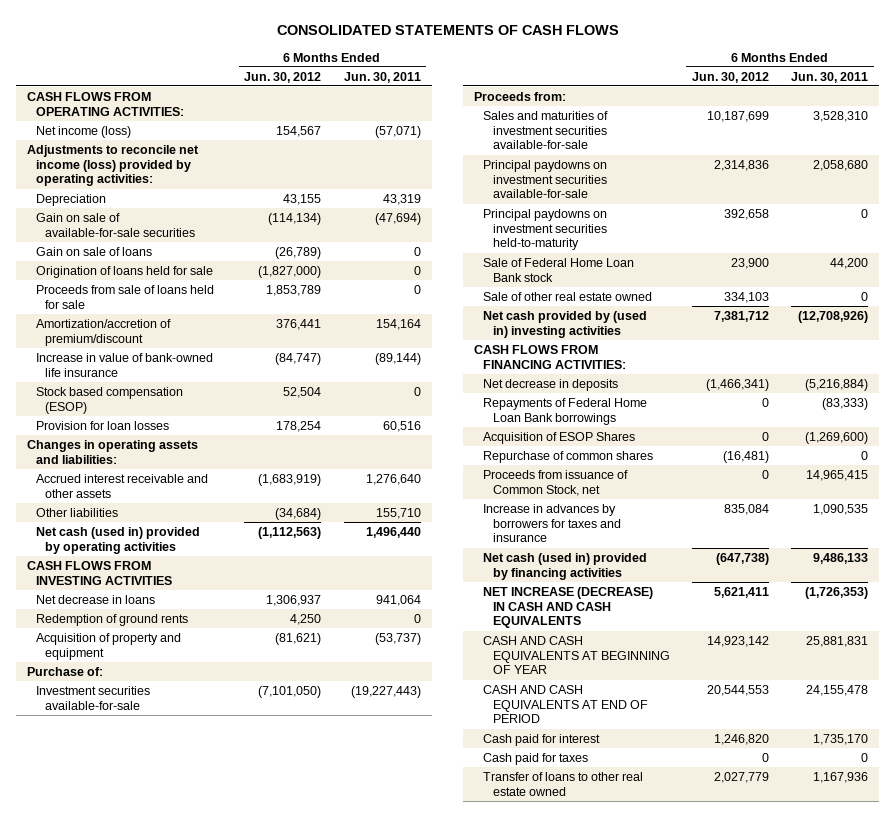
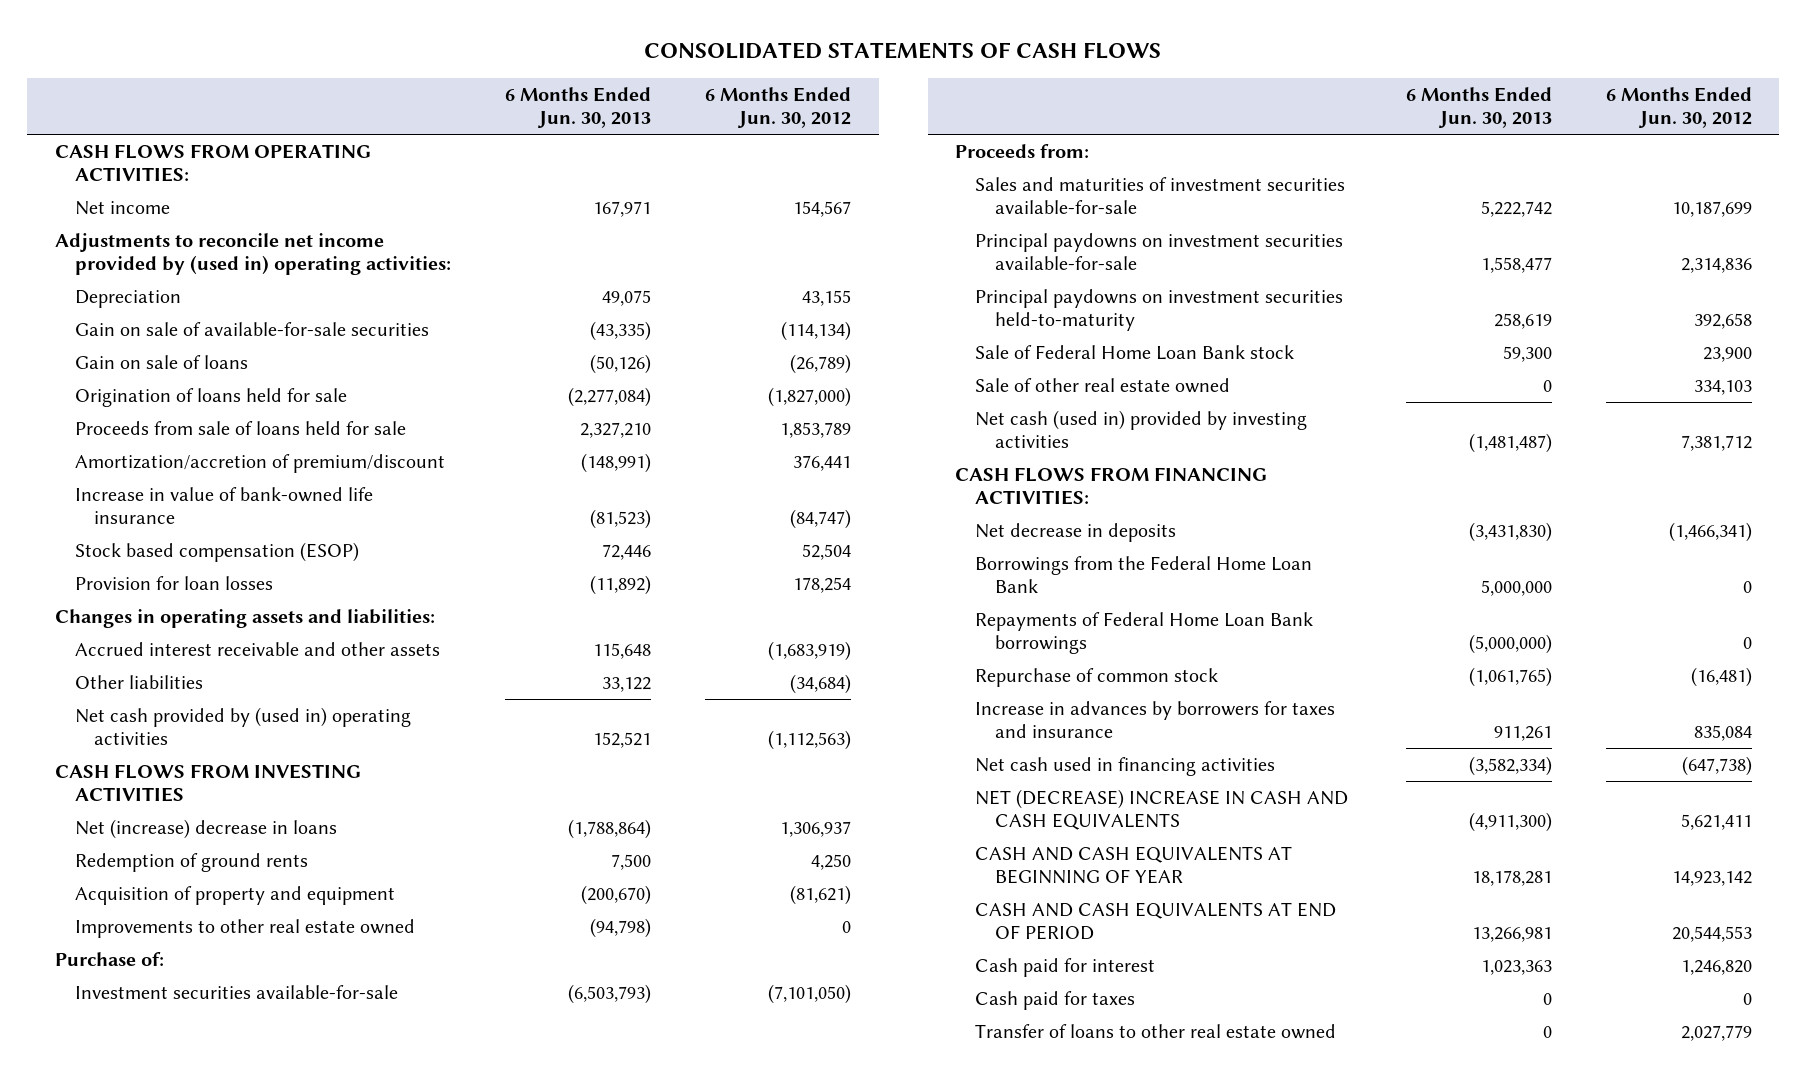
[343,71,421,83] Jun. 30, 2011 -> none
none -> [504,86,651,128] 6 Months Ended Jun. 30, 2013
[35,125,131,138] Net income (loss) -> [74,201,170,216] Net income
[26,144,199,187] Adjustments to reconcile net income (loss) provided by operating activities: -> [54,233,451,276] Adjustments to reconcile net income provided by (used in) operating activities:
[35,526,200,554] Net cash (used in) provided by operating activities -> [74,707,411,746] Net cash provided by (used in) operating activities
[35,594,155,604] Net decrease in loans -> [74,819,337,840] Net (increase) decrease in loans
none -> [74,919,415,939] Improvements to other real estate owned
[483,310,648,338] Net cash provided by (used in) investing activities -> [975,410,1308,449] Net cash (used in) provided by investing activities
none -> [975,556,1313,594] Borrowings from the Federal Home Loan Bank
[483,431,636,444] Acquisition of ESOP Shares -> none
[483,469,629,496] Proceeds from issuance of Common Stock, net -> none
[483,450,654,463] Repurchase of common shares -> [975,668,1219,688] Repurchase of common stock
[483,552,648,580] Net cash (used in) provided by financing activities -> [975,757,1276,777] Net cash used in financing activities
[483,586,654,629] NET INCREASE (DECREASE) IN CASH AND CASH EQUIVALENTS -> [975,789,1349,831] NET (DECREASE) INCREASE IN CASH AND CASH EQUIVALENTS

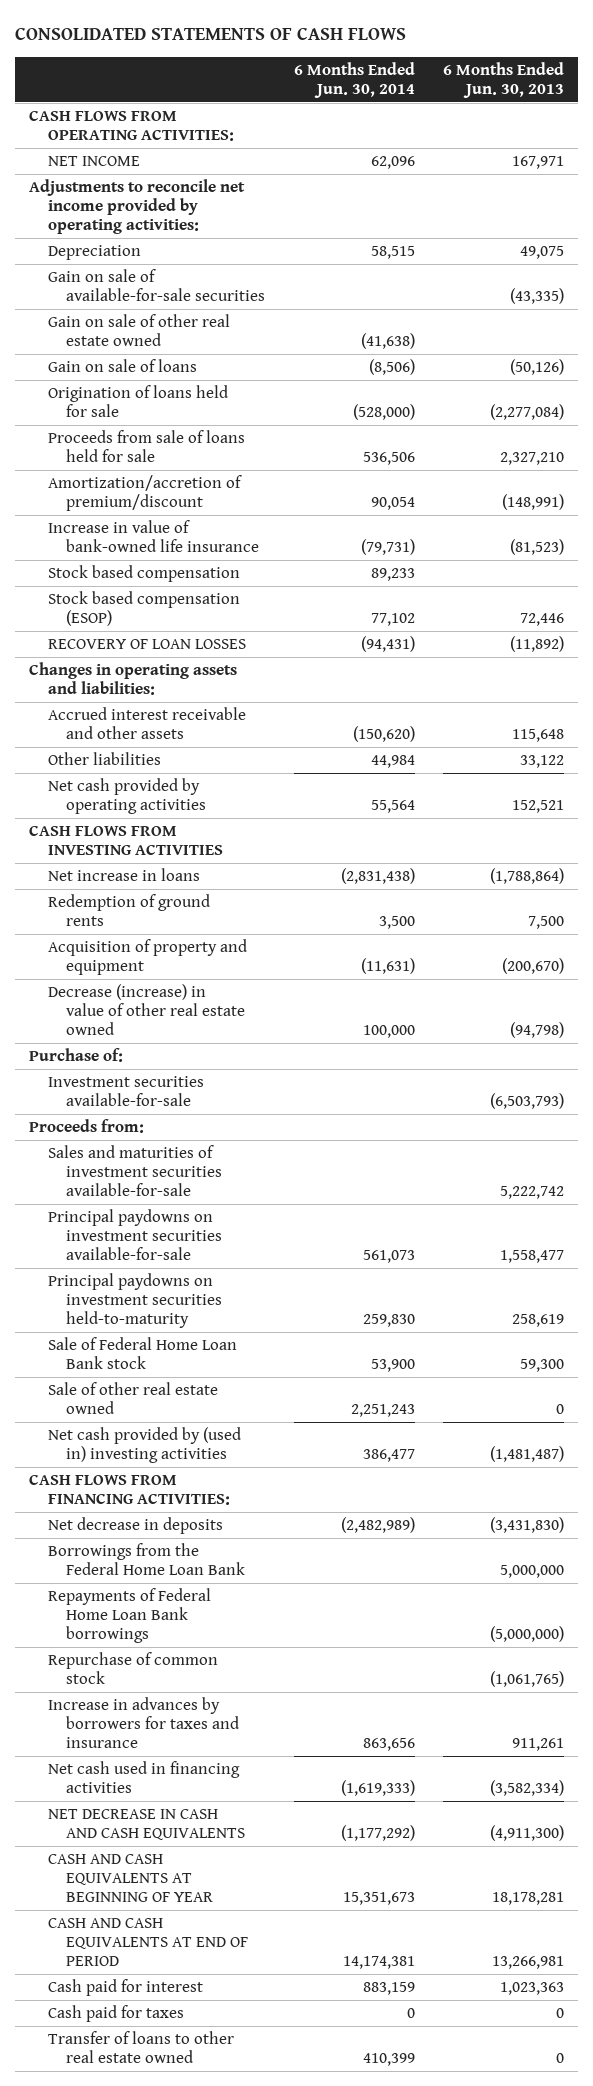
[705,86,852,128] 6 Months Ended Jun. 30, 2012 -> none
none -> [293,61,415,98] 6 Months Ended Jun. 30, 2014
[74,201,170,216] Net income -> [47,156,140,167] NET INCOME
[54,233,451,276] Adjustments to reconcile net income provided by (used in) operating activities: -> [29,179,246,234] Adjustments to reconcile net income provided by operating activities:
none -> [47,314,230,347] Gain on sale of other real estate owned
none -> [47,565,240,583] Stock based compensation
[74,576,273,591] Provision for loan losses -> [47,639,246,650] RECOVERY OF LOAN LOSSES
[74,707,411,746] Net cash provided by (used in) operating activities -> [47,778,207,815] Net cash provided by operating activities
[74,819,337,840] Net (increase) decrease in loans -> [47,868,200,882] Net increase in loans
[74,919,415,939] Improvements to other real estate owned -> [47,984,246,1035] Decrease (increase) in value of other real estate owned
[975,410,1308,449] Net cash (used in) provided by investing activities -> [47,1427,241,1464] Net cash provided by (used in) investing activities
[975,789,1349,831] NET (DECREASE) INCREASE IN CASH AND CASH EQUIVALENTS -> [47,1809,246,1841] NET DECREASE IN CASH AND CASH EQUIVALENTS

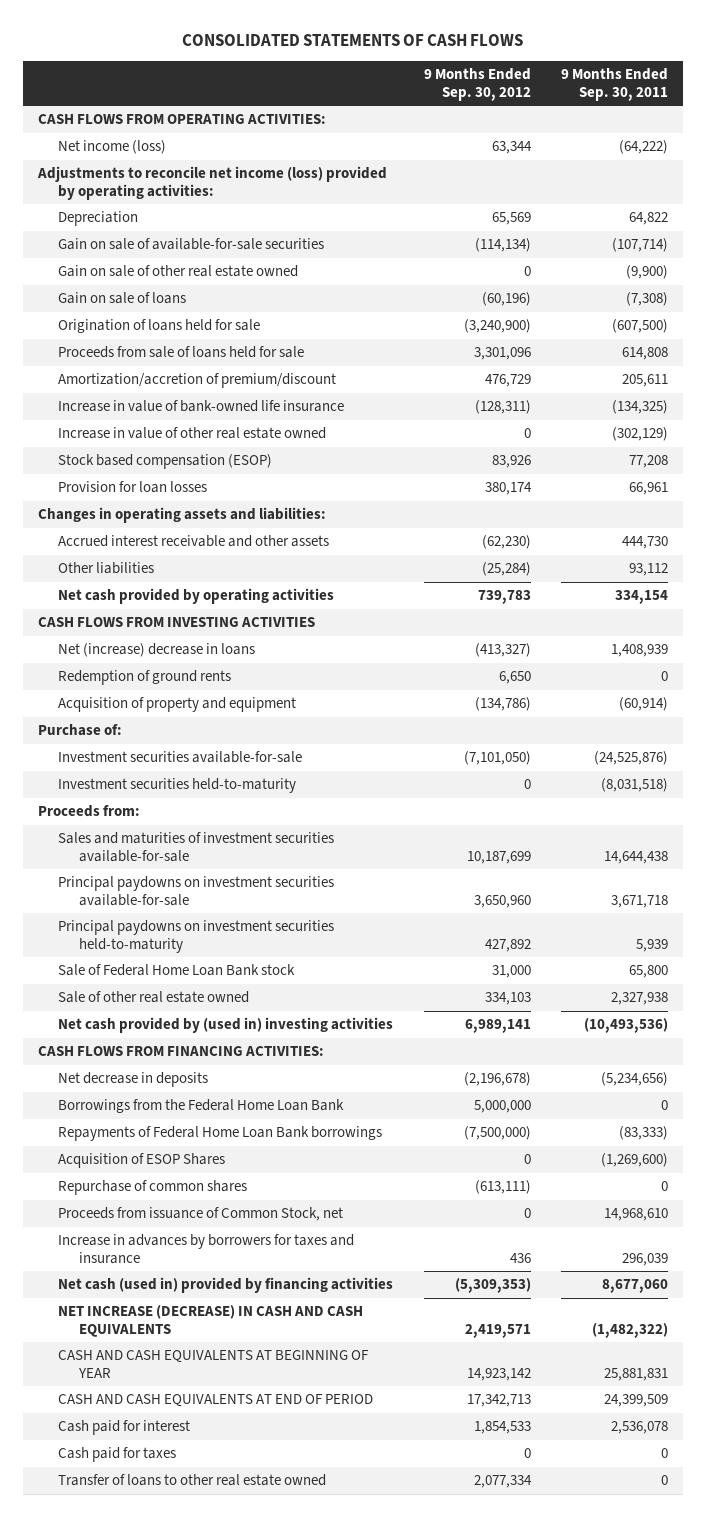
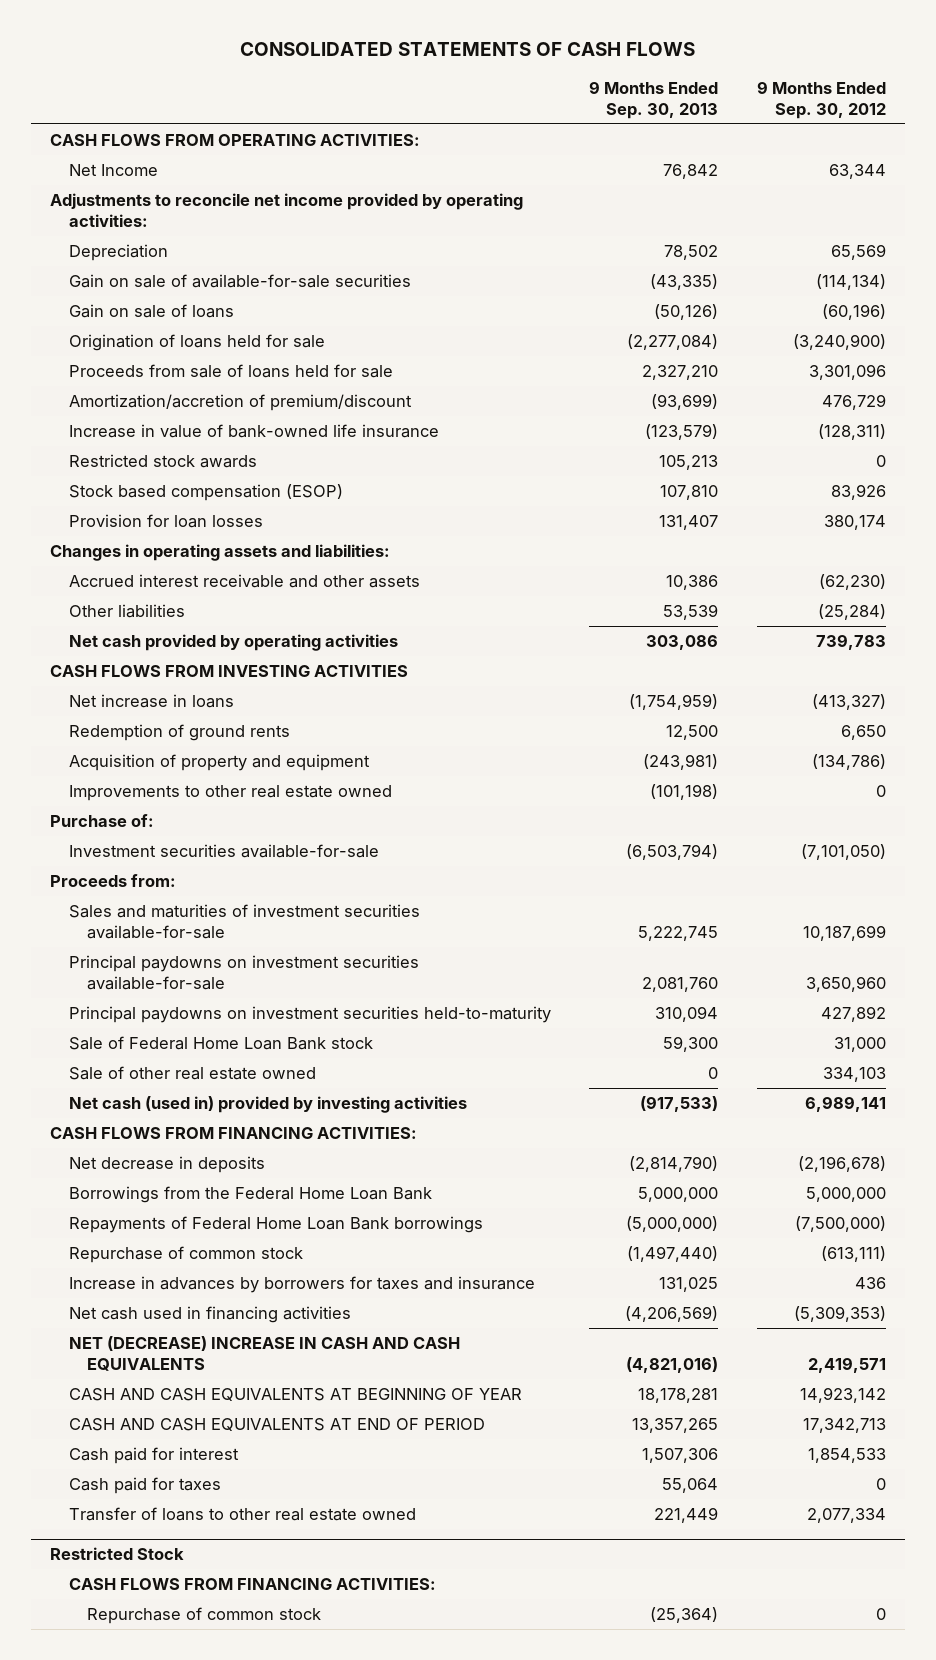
[561,68,669,101] 9 Months Ended Sep. 30, 2011 -> none
none -> [589,80,719,120] 9 Months Ended Sep. 30, 2013
[58,140,167,155] Net income (loss) -> [68,163,158,176] Net Income
[37,166,388,200] Adjustments to reconcile net income (loss) provided by operating activities: -> [50,192,524,228] Adjustments to reconcile net income provided by operating activities:
[58,265,299,278] Gain on sale of other real estate owned -> none
[58,427,327,440] Increase in value of other real estate owned -> none
none -> [68,453,257,468] Restricted stock awards
[58,643,256,658] Net (increase) decrease in loans -> [68,693,234,708] Net increase in loans
none -> [68,784,392,801] Improvements to other real estate owned
[58,778,297,794] Investment securities held-to-maturity -> none
[58,1017,394,1034] Net cash provided by (used in) investing activities -> [68,1095,467,1113] Net cash (used in) provided by investing activities
[58,1153,226,1169] Acquisition of ESOP Shares -> none
[58,1207,344,1222] Proceeds from issuance of Common Stock, net -> none
[58,1180,248,1196] Repurchase of common shares -> [68,1245,303,1263] Repurchase of common stock
[58,1277,394,1294] Net cash (used in) provided by financing activities -> [68,1305,351,1323] Net cash used in financing activities
[58,1305,364,1337] NET INCREASE (DECREASE) IN CASH AND CASH EQUIVALENTS -> [68,1335,460,1372] NET (DECREASE) INCREASE IN CASH AND CASH EQUIVALENTS
none -> [50,1547,185,1561] Restricted Stock
none -> [68,1577,436,1590] CASH FLOWS FROM FINANCING ACTIVITIES:
none -> [87,1606,322,1624] Repurchase of common stock

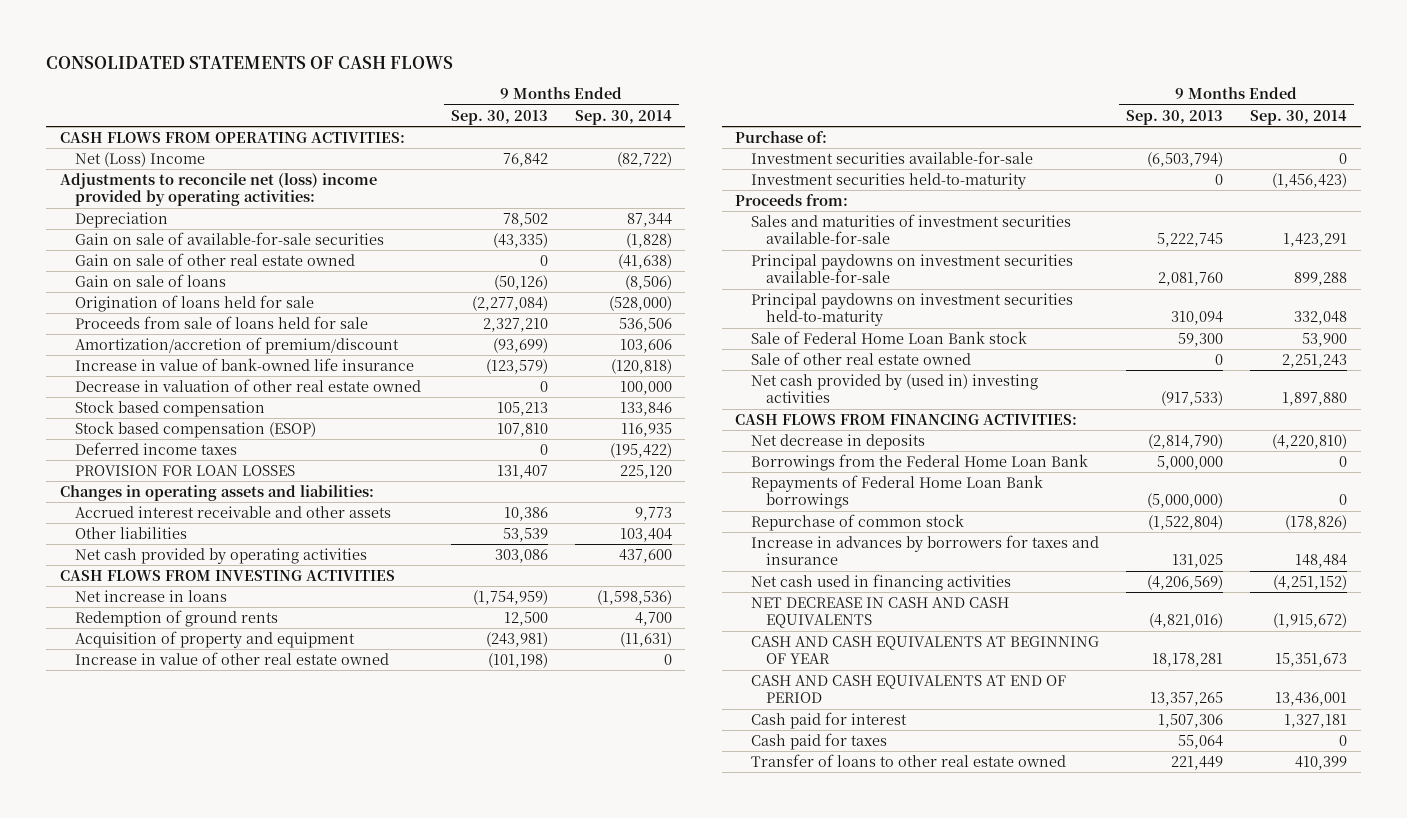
[757,80,887,120] 9 Months Ended Sep. 30, 2012 -> none
none -> [574,109,672,125] Sep. 30, 2014
[68,163,158,176] Net Income -> [75,152,206,168] Net (Loss) Income
[50,192,524,228] Adjustments to reconcile net income provided by operating activities: -> [60,173,378,207] Adjustments to reconcile net (loss) income provided by operating activities:
none -> [75,253,356,267] Gain on sale of other real estate owned
none -> [75,379,422,393] Decrease in valuation of other real estate owned
[68,453,257,468] Restricted stock awards -> [75,400,266,418] Stock based compensation
none -> [75,442,238,456] Deferred income taxes
[68,513,263,528] Provision for loan losses -> [75,465,296,477] PROVISION FOR LOAN LOSSES
[68,784,392,801] Improvements to other real estate owned -> [75,652,390,666] Increase in value of other real estate owned
none -> [750,173,1026,190] Investment securities held-to-maturity
[68,1095,467,1113] Net cash (used in) provided by investing activities -> [750,374,1038,404] Net cash provided by (used in) investing activities
[627,1245,719,1262] (1,497,440) -> [1147,515,1223,531] (1,522,804)
[68,1335,460,1372] NET (DECREASE) INCREASE IN CASH AND CASH EQUIVALENTS -> [750,597,1009,629] NET DECREASE IN CASH AND CASH EQUIVALENTS
[50,1547,185,1561] Restricted Stock -> none
[68,1577,436,1590] CASH FLOWS FROM FINANCING ACTIVITIES: -> none
[87,1606,322,1624] Repurchase of common stock -> none

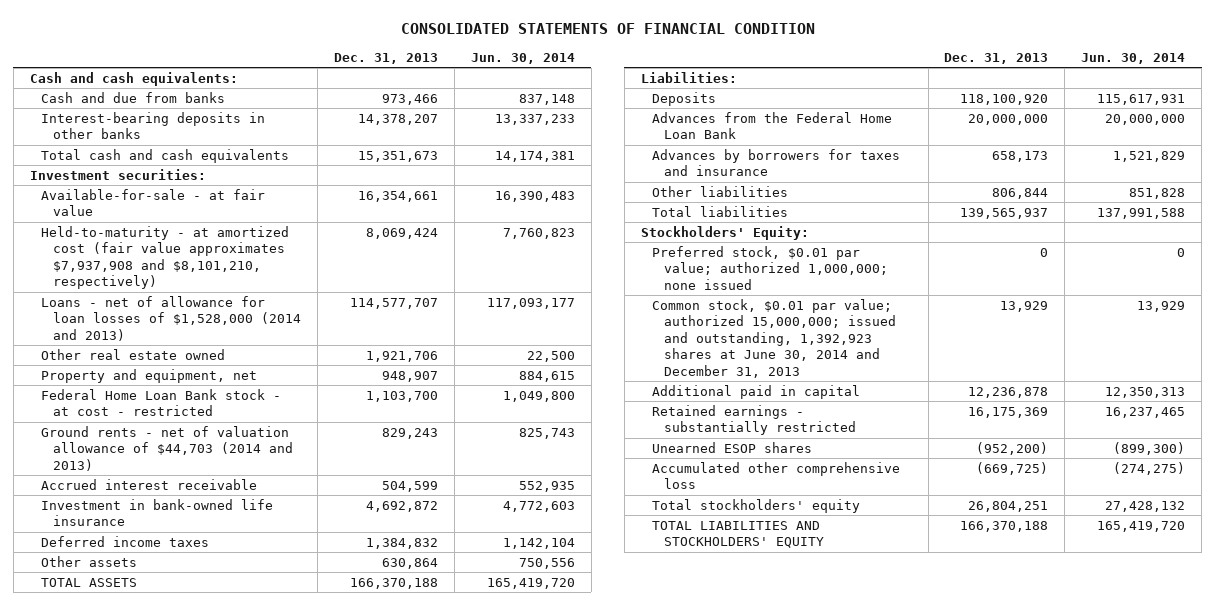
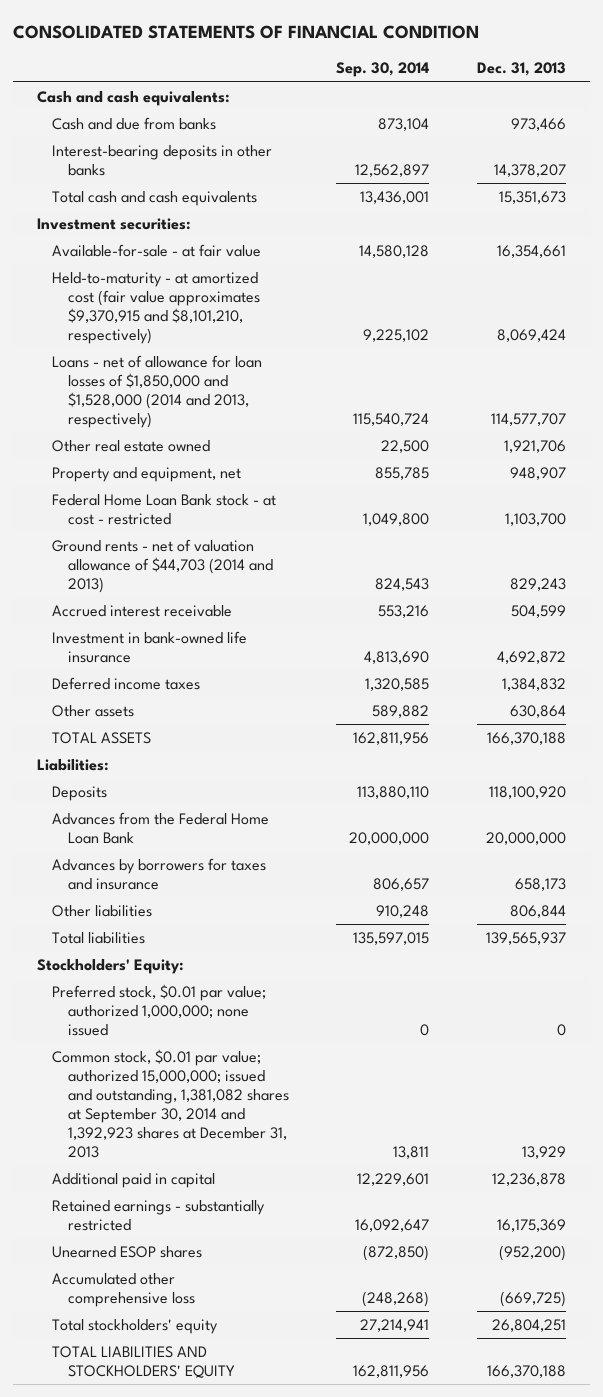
[470,53,575,65] Jun. 30, 2014 -> none
none -> [336,62,430,78] Sep. 30, 2014
[41,225,290,290] Held-to-maturity - at amortized cost (fair value approximates $7,937,908 and $8,101,210, respectively) -> [52,271,260,344] Held-to-maturity - at amortized cost (fair value approximates $9,370,915 and $8,101,210, respectively)
[41,295,301,341] Loans - net of allowance for loan losses of $1,528,000 (2014 and 2013) -> [52,354,263,428] Loans - net of allowance for loan losses of $1,850,000 and $1,528,000 (2014 and 2013, respectively)
[652,298,896,378] Common stock, $0.01 par value; authorized 15,000,000; issued and outstanding, 1,392,923 shares at June 30, 2014 and December 31, 2013 -> [52,1048,289,1158] Common stock, $0.01 par value; authorized 15,000,000; issued and outstanding, 1,381,082 shares at September 30, 2014 and 1,392,923 shares at December 31, 2013

